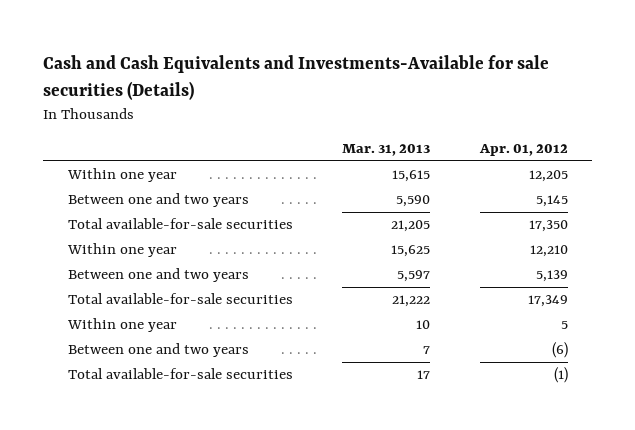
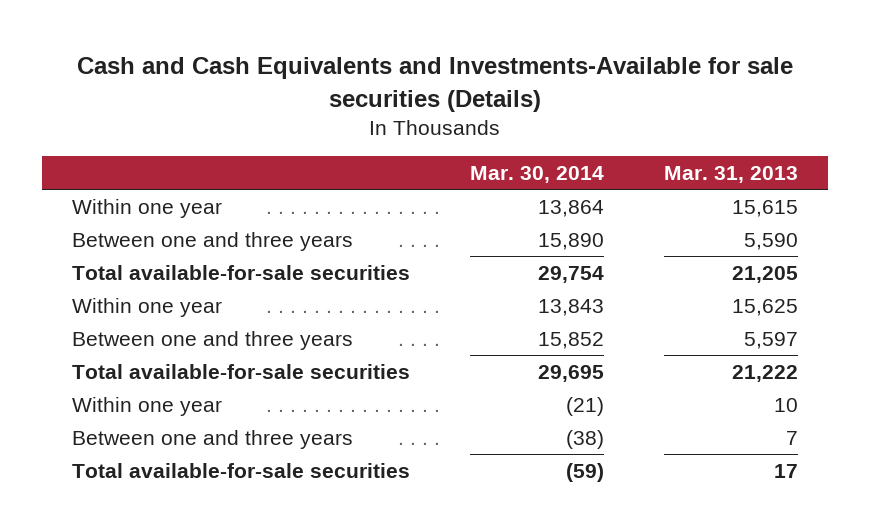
[478,144,568,157] Apr. 01, 2012 -> none
none -> [470,165,605,183] Mar. 30, 2014
[67,193,249,208] Between one and two years -> [71,231,353,251] Between one and three years
[67,268,249,283] Between one and two years -> [71,330,353,350] Between one and three years
[67,343,249,358] Between one and two years -> [71,429,353,449] Between one and three years

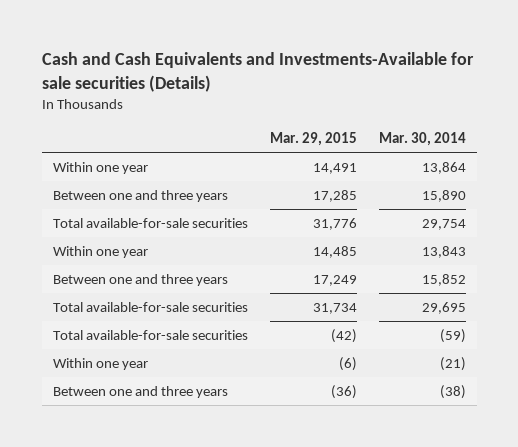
[664,165,799,183] Mar. 31, 2013 -> none
none -> [269,132,357,147] Mar. 29, 2015
[71,462,410,478] Total available-for-sale securities -> [52,329,248,340] Total available-for-sale securities

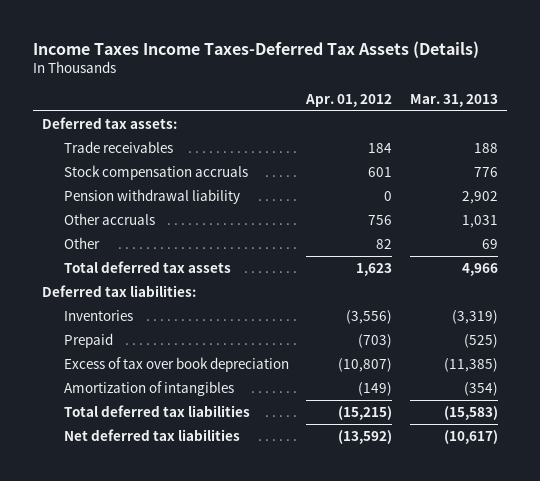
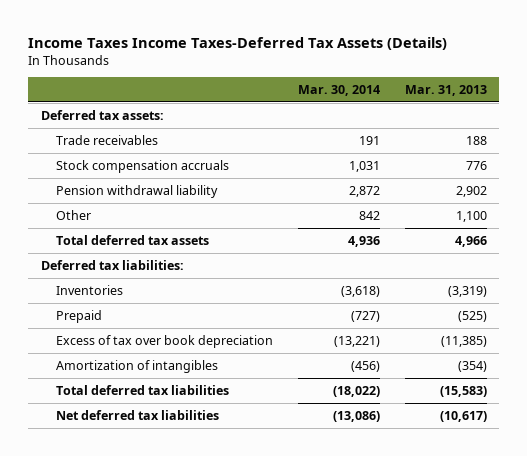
[305,93,393,107] Apr. 01, 2012 -> none
none -> [297,84,380,96] Mar. 30, 2014
[63,237,100,250] Other -> none
[63,213,155,226] Other accruals -> [55,209,91,220] Other
[462,215,499,229] 1,031 -> [455,210,487,222] 1,100

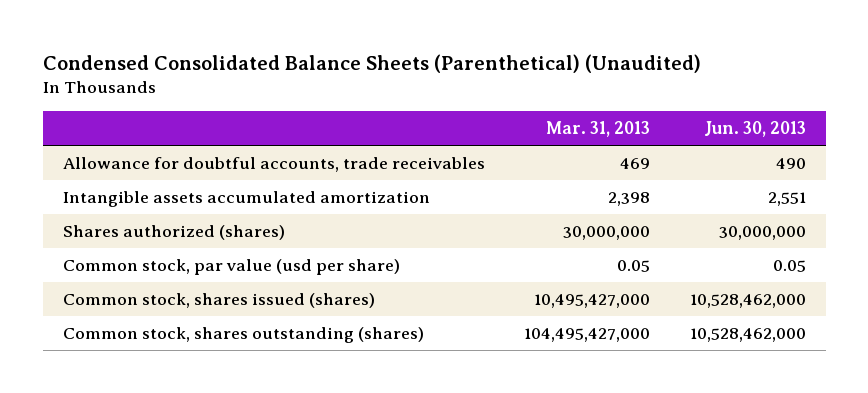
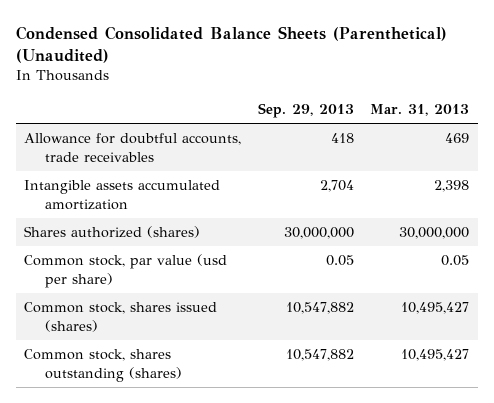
[703,121,806,138] Jun. 30, 2013 -> none
none -> [257,103,354,119] Sep. 29, 2013
[534,294,651,309] 10,495,427,000 -> [401,302,470,315] 10,495,427
[524,328,651,343] 104,495,427,000 -> [401,349,470,362] 10,495,427

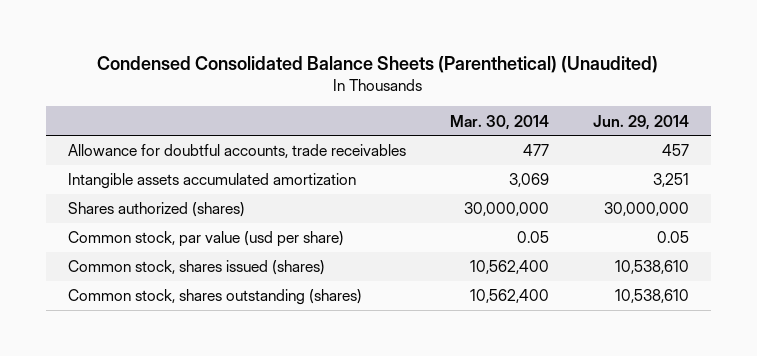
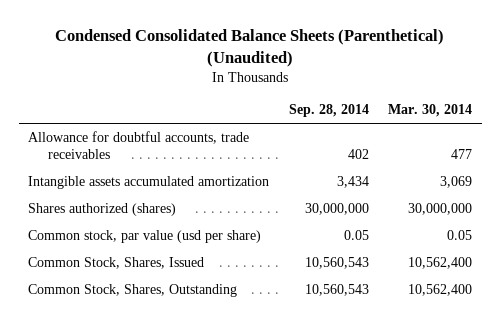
[592,114,689,130] Jun. 29, 2014 -> none
none -> [288,104,369,118] Sep. 28, 2014
[67,260,325,276] Common stock, shares issued (shares) -> [28,257,205,270] Common Stock, Shares, Issued
[67,289,362,306] Common stock, shares outstanding (shares) -> [28,284,238,298] Common Stock, Shares, Outstanding

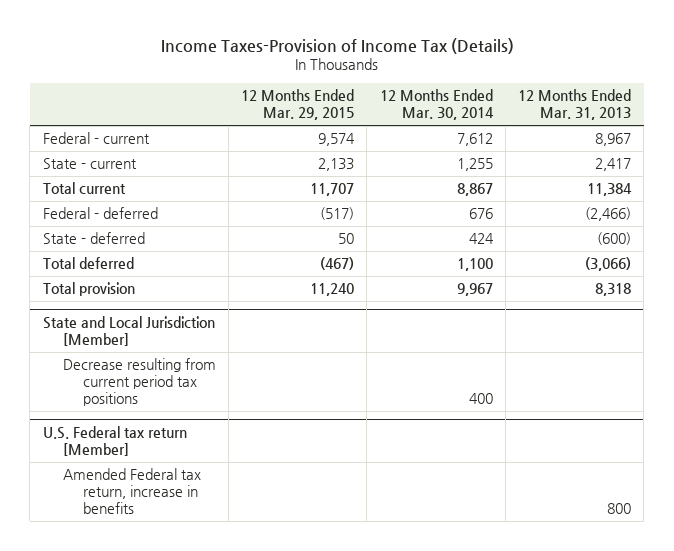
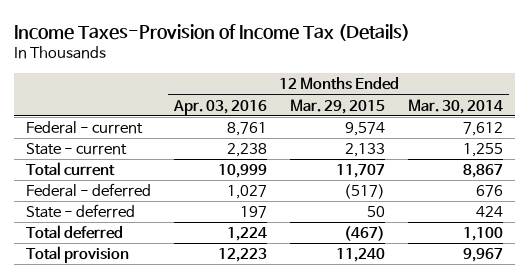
[518,89,632,121] 12 Months Ended Mar. 31, 2013 -> none
none -> [172,99,267,115] Apr. 03, 2016
[42,315,215,346] State and Local Jurisdiction [Member] -> none
[62,358,216,407] Decrease resulting from current period tax positions -> none
[42,425,187,456] U.S. Federal tax return [Member] -> none
[62,468,201,515] Amended Federal tax return, increase in benefits -> none

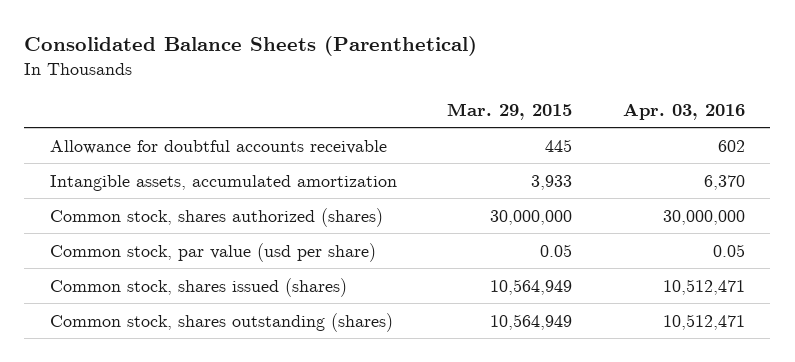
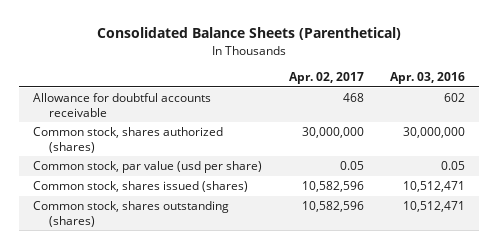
[447,102,573,120] Mar. 29, 2015 -> none
none -> [288,72,364,85] Apr. 02, 2017
[49,174,397,191] Intangible assets, accumulated amortization -> none

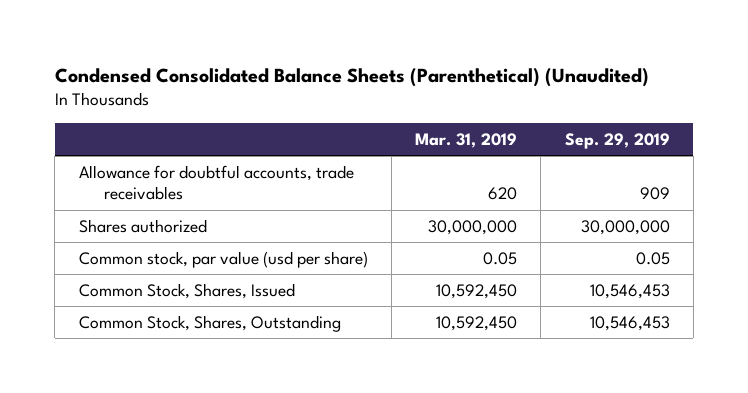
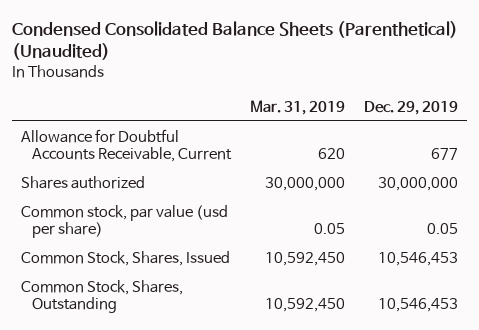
[564,132,670,149] Sep. 29, 2019 -> none
none -> [363,100,458,115] Dec. 29, 2019
[78,164,354,201] Allowance for doubtful accounts, trade receivables -> [21,128,233,162] Allowance for Doubtful Accounts Receivable, Current

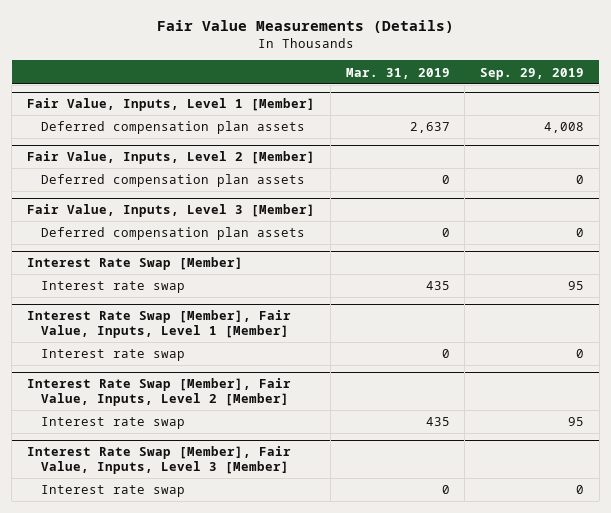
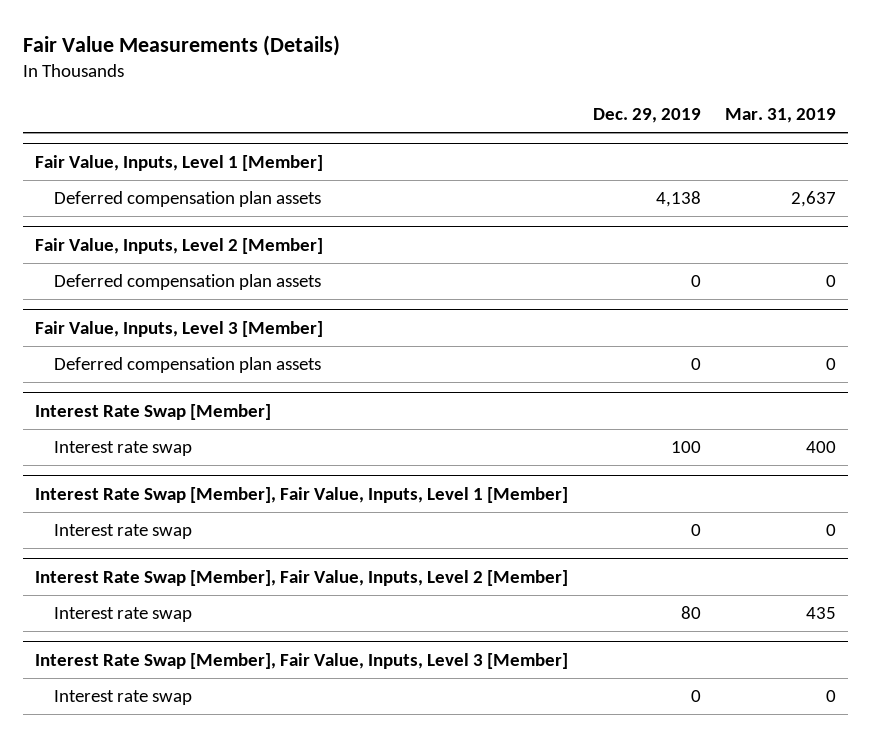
[479,67,584,80] Sep. 29, 2019 -> none
none -> [592,108,701,124] Dec. 29, 2019
[425,281,450,291] 435 -> [805,441,836,454] 400

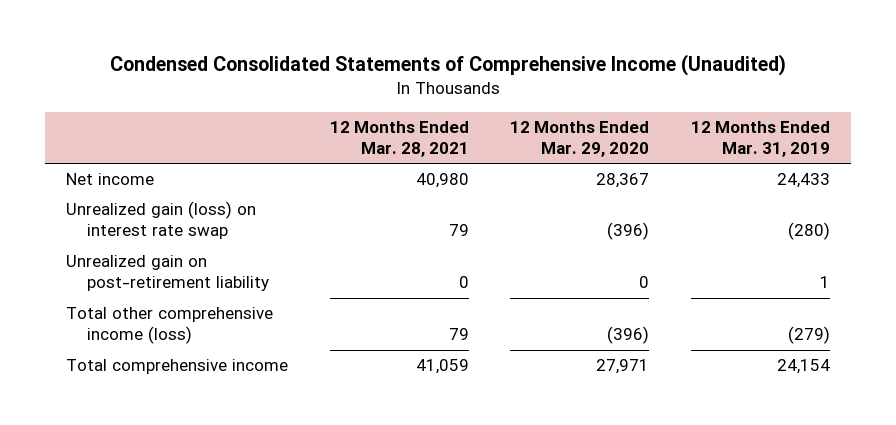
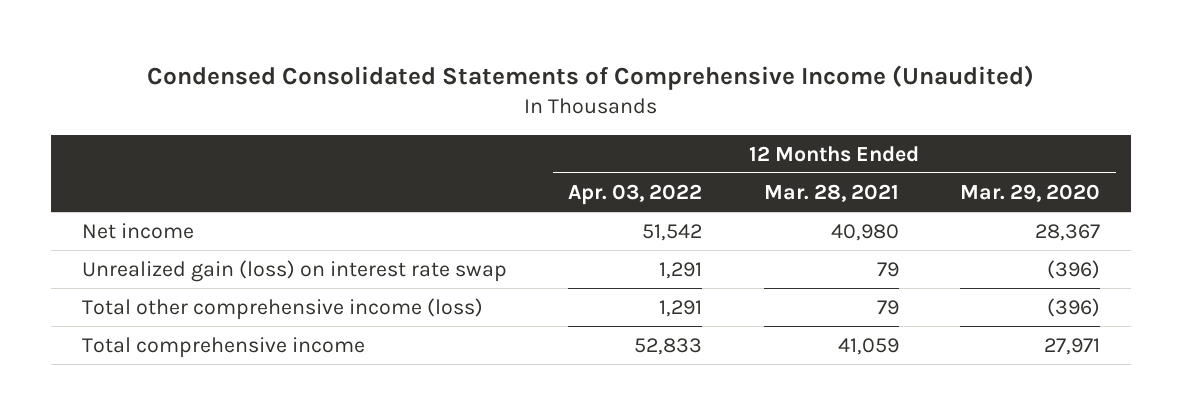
[691,120,831,157] 12 Months Ended Mar. 31, 2019 -> none
none -> [568,183,703,205] Apr. 03, 2022
[65,255,269,292] Unrealized gain on post-retirement liability -> none

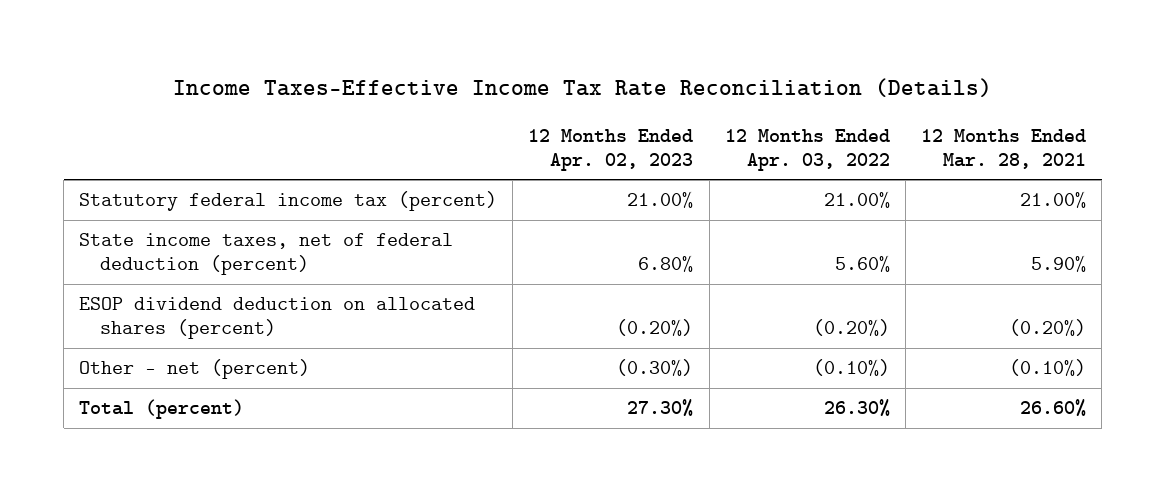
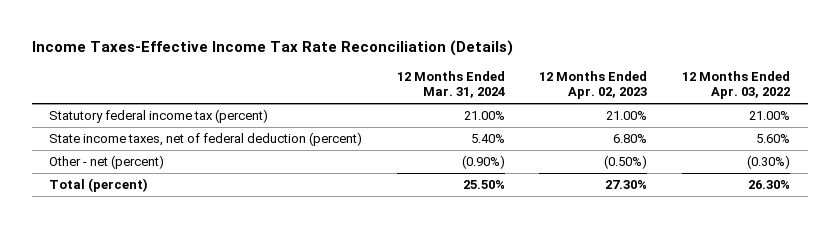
[920,128,1086,169] 12 Months Ended Mar. 28, 2021 -> none
none -> [396,71,505,99] 12 Months Ended Mar. 31, 2024
[79,297,476,340] ESOP dividend deduction on allocated shares (percent) -> none
[616,359,694,377] (0.30%) -> [604,155,648,170] (0.50%)
[812,359,890,377] (0.10%) -> [747,155,791,170] (0.30%)

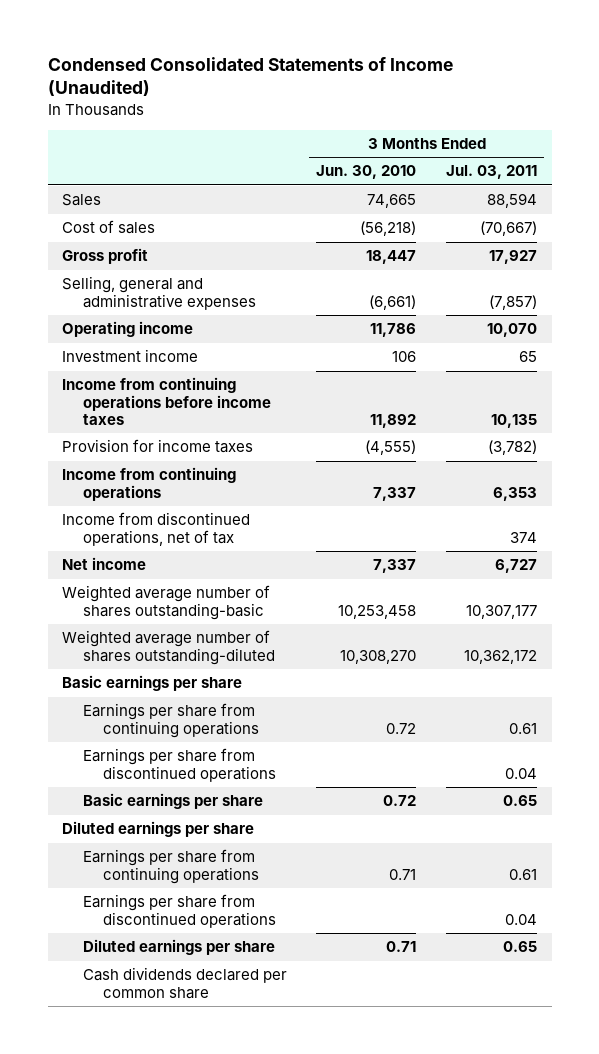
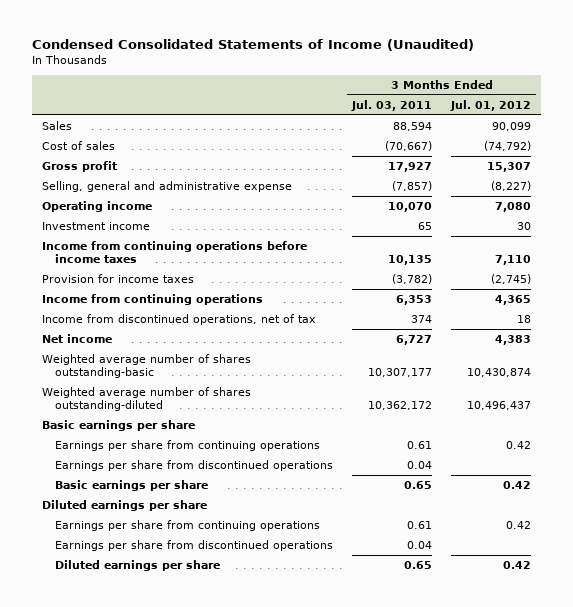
[316,165,417,180] Jun. 30, 2010 -> none
none -> [450,99,532,111] Jul. 01, 2012
[62,276,256,310] Selling, general and administrative expenses -> [41,180,292,192] Selling, general and administrative expense
[82,967,287,999] Cash dividends declared per common share -> none

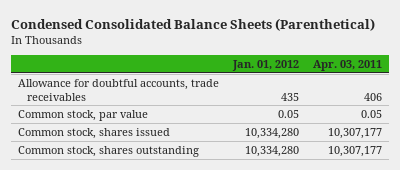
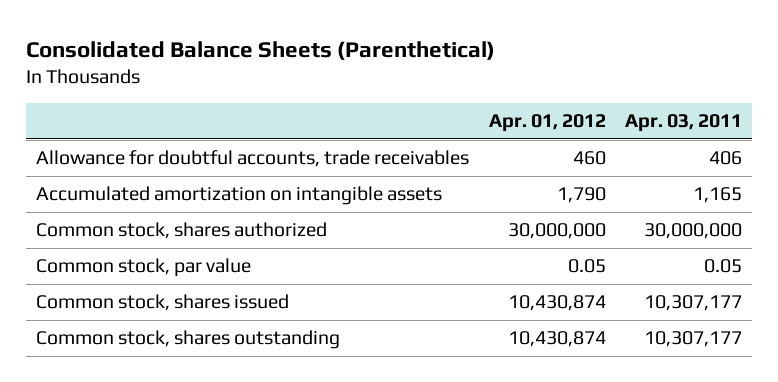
[11,17,376,31] Condensed Consolidated Balance Sheets (Parenthetical) -> [25,40,495,60] Consolidated Balance Sheets (Parenthetical)
[232,59,300,71] Jan. 01, 2012 -> none
none -> [488,114,606,133] Apr. 01, 2012
none -> [35,186,442,206] Accumulated amortization on intangible assets
none -> [35,222,327,240] Common stock, shares authorized

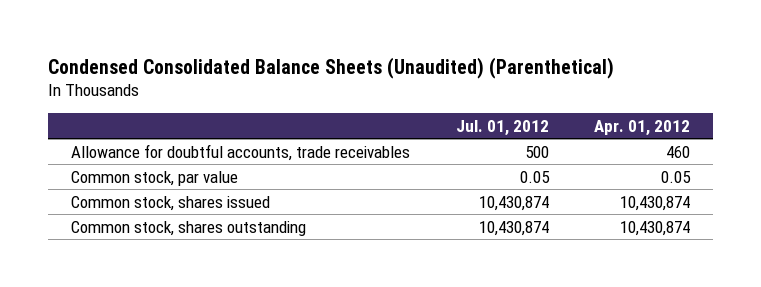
[25,40,495,60] Consolidated Balance Sheets (Parenthetical) -> [47,56,614,79] Condensed Consolidated Balance Sheets (Unaudited) (Parenthetical)
[625,114,743,133] Apr. 03, 2011 -> none
none -> [455,119,549,136] Jul. 01, 2012
[35,186,442,206] Accumulated amortization on intangible assets -> none
[35,222,327,240] Common stock, shares authorized -> none

